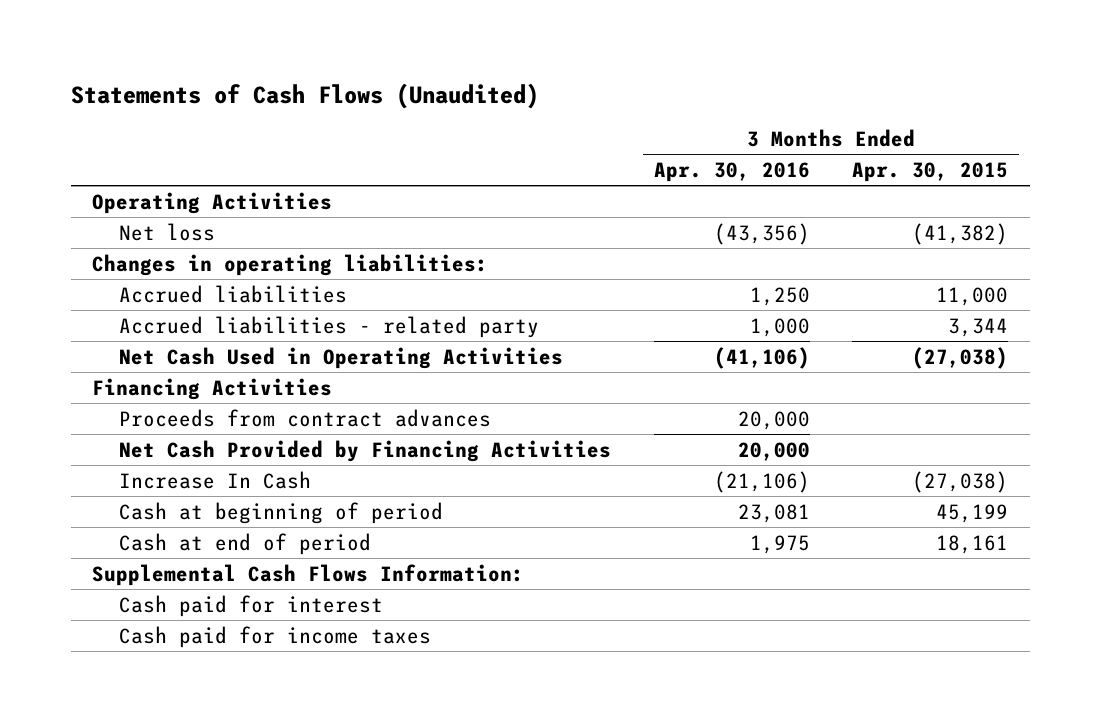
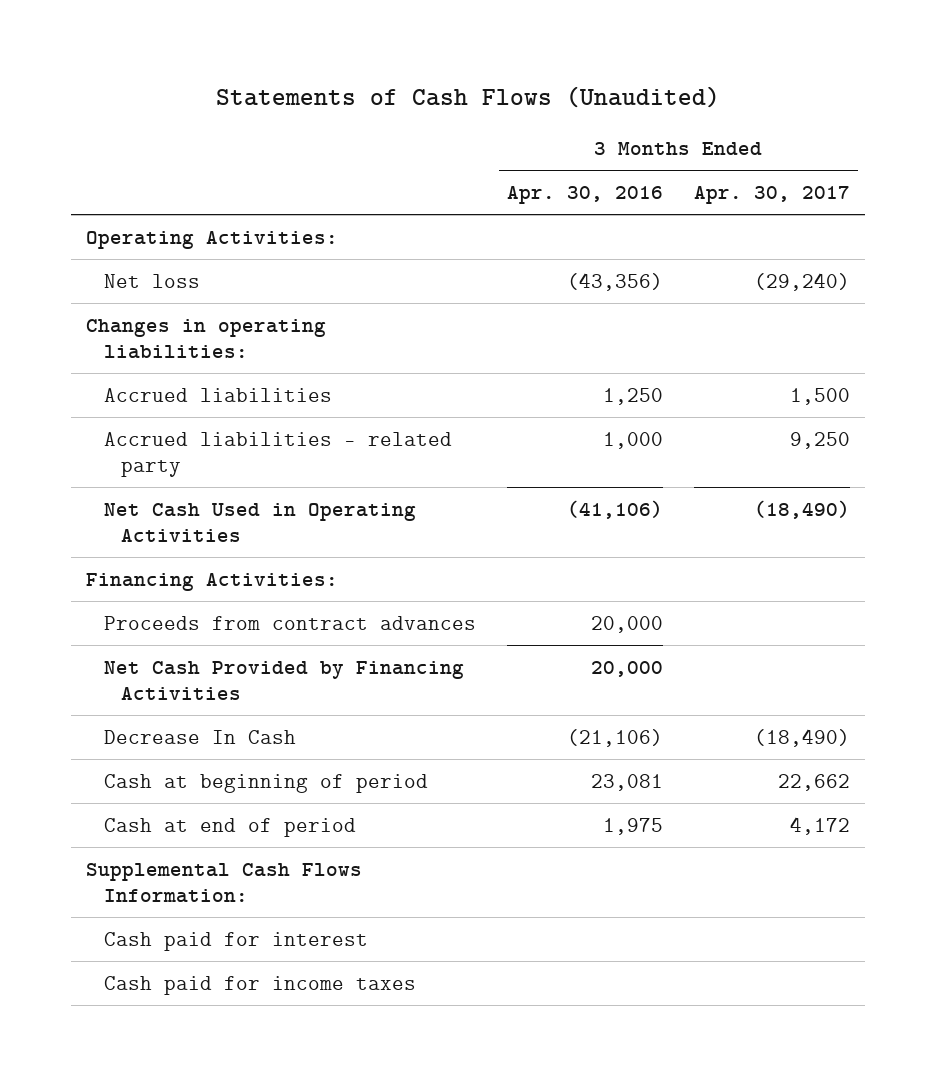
[852,161,1009,182] Apr. 30, 2015 -> none
none -> [693,186,850,205] Apr. 30, 2017
[92,191,333,214] Operating Activities -> [86,230,339,249] Operating Activities:
[92,377,333,400] Financing Activities -> [86,572,339,591] Financing Activities:
[118,470,311,489] Increase In Cash -> [103,729,296,744] Decrease In Cash

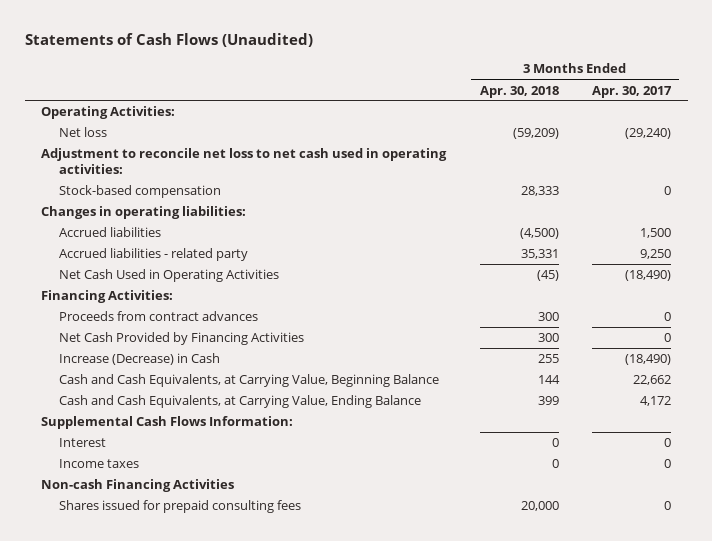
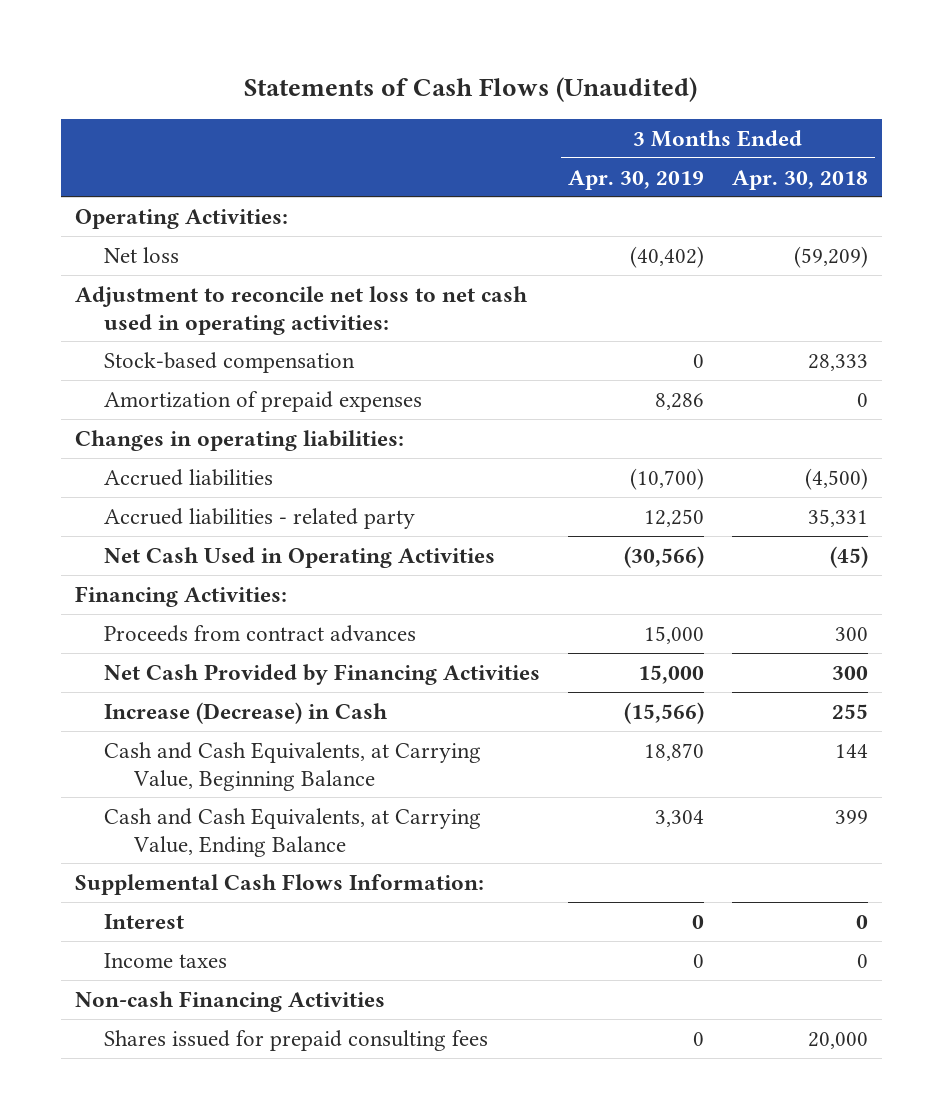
[591,85,672,98] Apr. 30, 2017 -> none
none -> [568,169,705,190] Apr. 30, 2019
none -> [104,390,423,412] Amortization of prepaid expenses

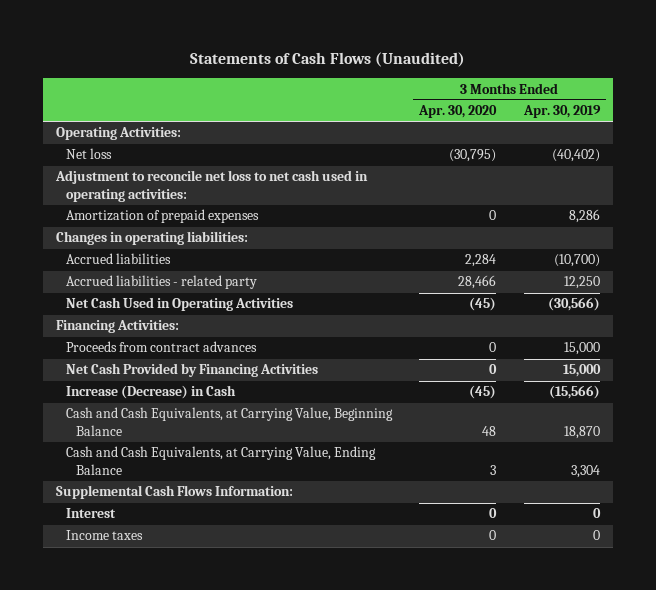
[732,169,869,190] Apr. 30, 2018 -> none
none -> [418,105,498,119] Apr. 30, 2020
[104,351,356,373] Stock-based compensation -> none
[74,990,385,1012] Non-cash Financing Activities -> none
[104,1029,489,1051] Shares issued for prepaid consulting fees -> none

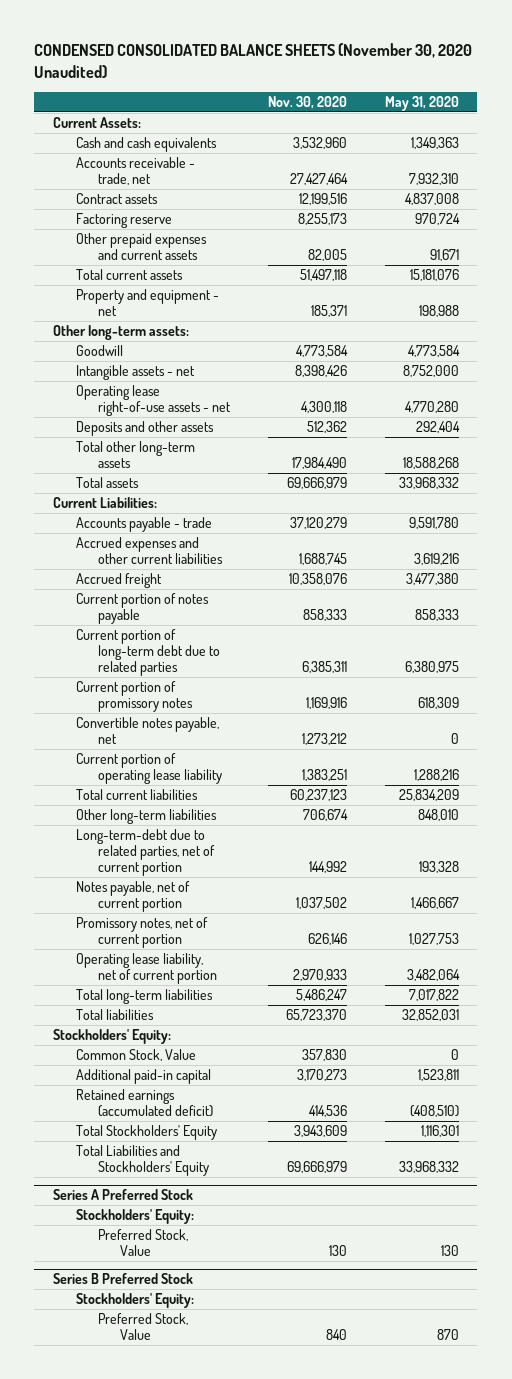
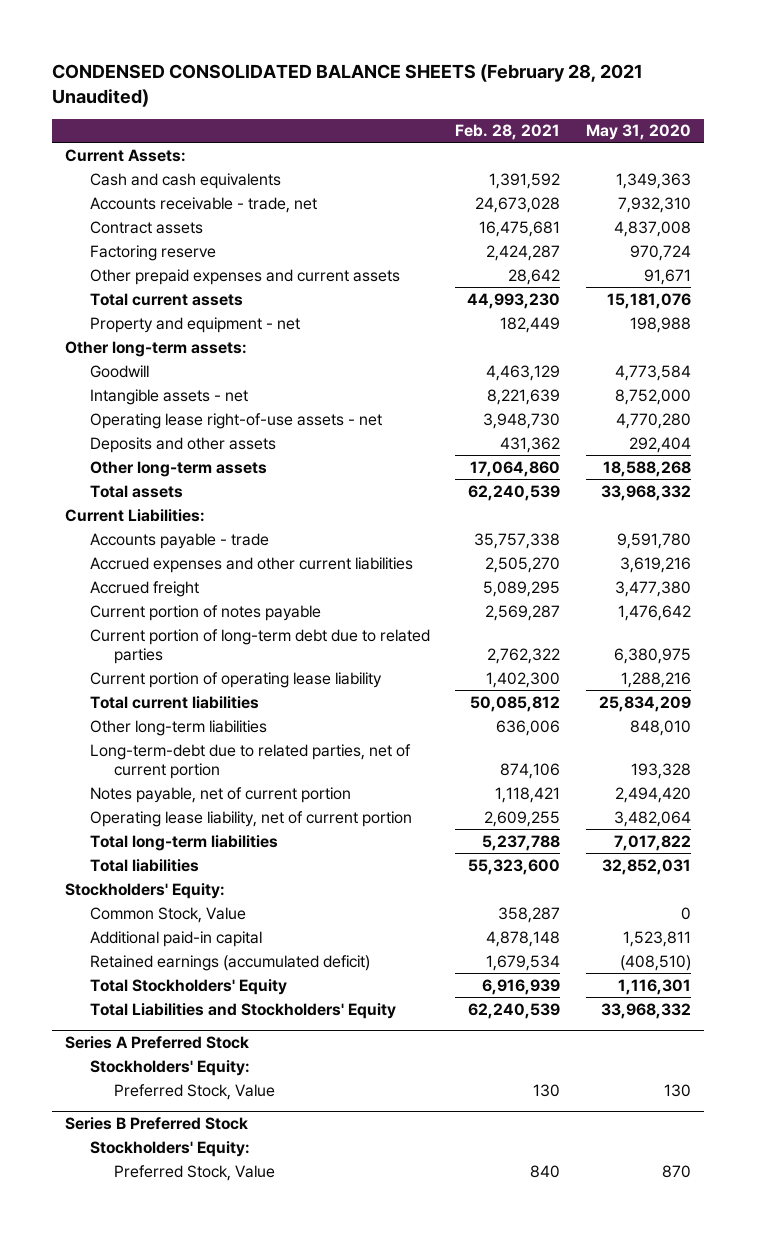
[34,43,473,78] CONDENSED CONSOLIDATED BALANCE SHEETS (November 30, 2020 Unaudited) -> [52,63,644,107] CONDENSED CONSOLIDATED BALANCE SHEETS (February 28, 2021 Unaudited)
[267,95,347,109] Nov. 30, 2020 -> none
none -> [455,124,561,141] Feb. 28, 2021
[75,441,195,469] Total other long-term assets -> [89,460,267,477] Other long-term assets
[414,609,459,622] 858,333 -> [618,604,692,621] 1,476,642
[75,681,193,713] Current portion of promissory notes -> none
[75,717,219,745] Convertible notes payable, net -> none
[75,917,208,949] Promissory notes, net of current portion -> none
[410,897,459,910] 1,466,667 -> [615,786,692,803] 2,494,420

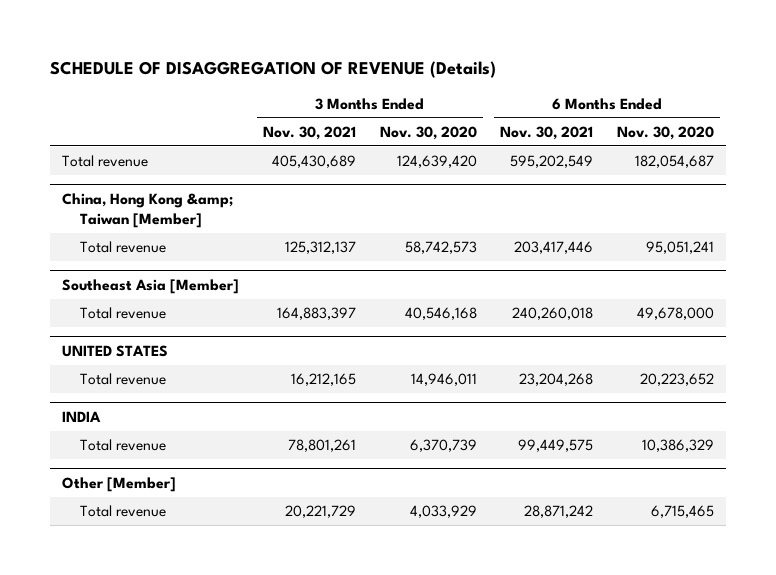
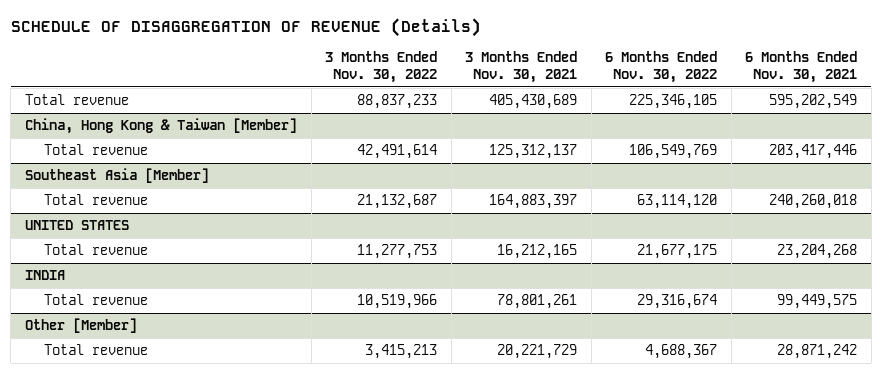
[379,126,477,141] Nov. 30, 2020 -> none
[616,126,714,141] Nov. 30, 2020 -> none
none -> [325,51,438,84] 3 Months Ended Nov. 30, 2022
none -> [605,51,718,84] 6 Months Ended Nov. 30, 2022
[62,193,234,228] China, Hong Kong &amp; Taiwan [Member] -> [25,118,298,135] China, Hong Kong & Taiwan [Member]

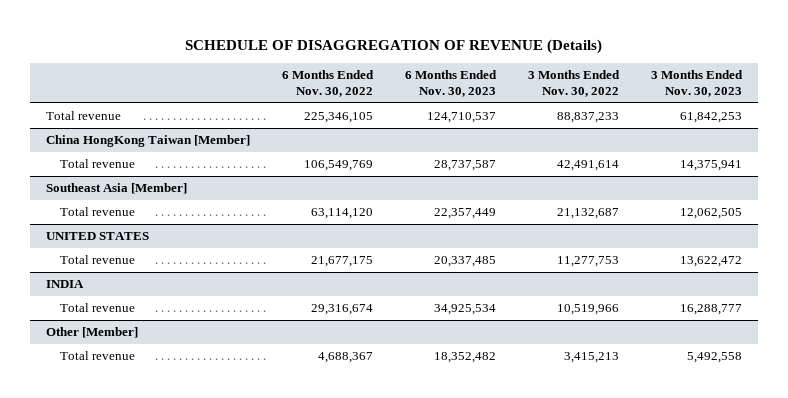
[465,51,578,84] 3 Months Ended Nov. 30, 2021 -> none
[745,51,858,84] 6 Months Ended Nov. 30, 2021 -> none
none -> [404,70,497,98] 6 Months Ended Nov. 30, 2023
none -> [651,70,744,98] 3 Months Ended Nov. 30, 2023
[25,118,298,135] China, Hong Kong & Taiwan [Member] -> [45,135,250,148] China HongKong Taiwan [Member]

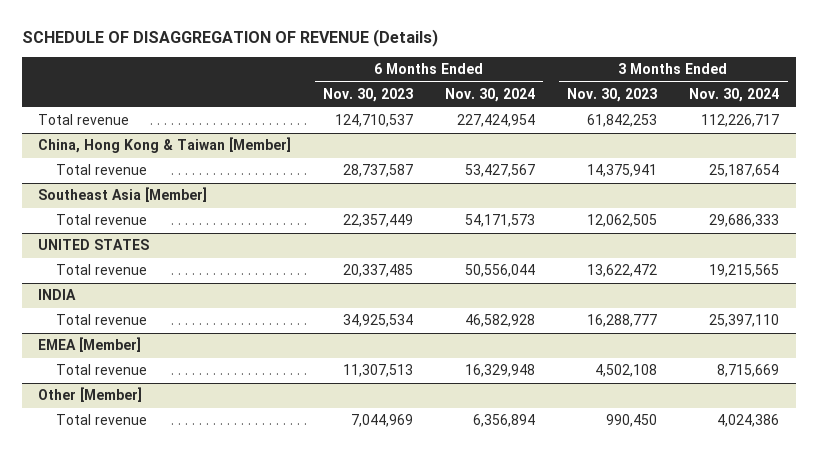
[281,70,374,98] 6 Months Ended Nov. 30, 2022 -> none
[528,70,621,98] 3 Months Ended Nov. 30, 2022 -> none
none -> [445,88,536,103] Nov. 30, 2024
none -> [689,88,780,103] Nov. 30, 2024
[45,135,250,148] China HongKong Taiwan [Member] -> [37,137,291,154] China, Hong Kong & Taiwan [Member]
none -> [37,337,141,353] EMEA [Member]
none -> [56,364,148,376] Total revenue
[433,352,496,364] 18,352,482 -> [351,414,414,428] 7,044,969
[687,352,743,364] 5,492,558 -> [606,414,658,428] 990,450

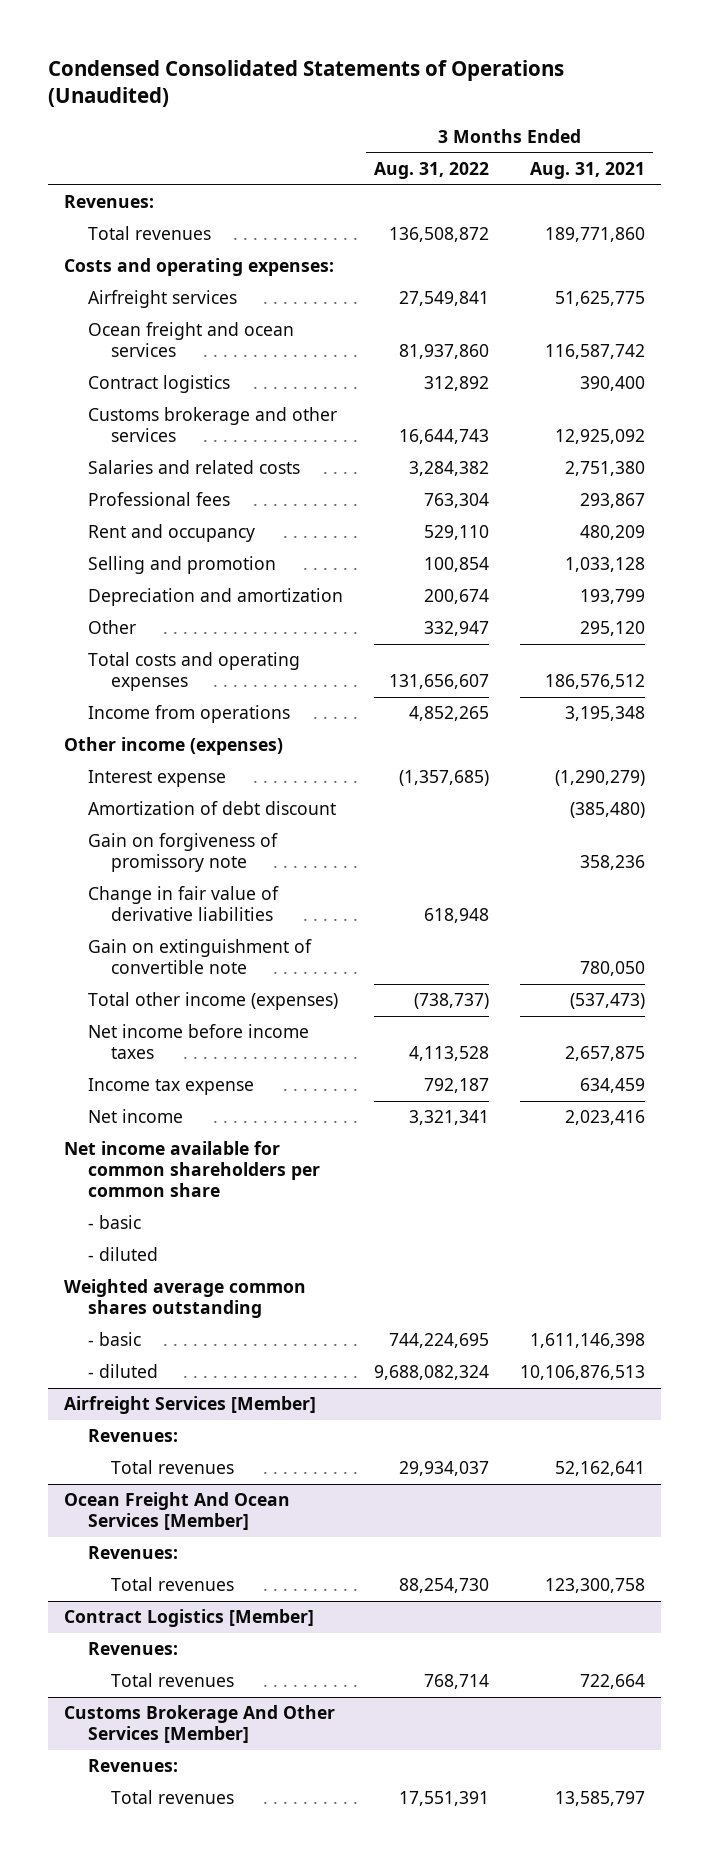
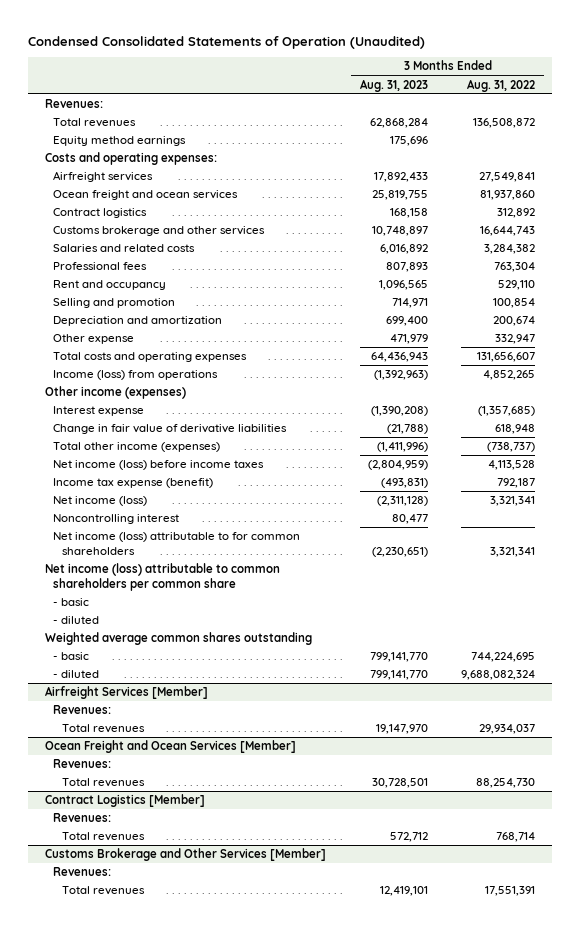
[48,59,565,108] Condensed Consolidated Statements of Operations (Unaudited) -> [27,35,425,49] Condensed Consolidated Statements of Operation (Unaudited)
[530,162,646,180] Aug. 31, 2021 -> none
none -> [359,78,428,92] Aug. 31, 2023
none -> [53,136,187,147] Equity method earnings
[87,620,136,635] Other -> [53,334,135,345] Other expense
[87,705,290,724] Income from operations -> [53,370,219,381] Income (loss) from operations
[87,801,336,816] Amortization of debt discount -> none
[87,833,278,873] Gain on forgiveness of promissory note -> none
[87,939,312,975] Gain on extinguishment of convertible note -> none
[87,1024,309,1060] Net income before income taxes -> [53,460,265,471] Net income (loss) before income taxes
[87,1078,254,1096] Income tax expense -> [53,478,214,489] Income tax expense (benefit)
none -> [53,496,148,507] Net income (loss)
none -> [53,514,180,525] Noncontrolling interest
[87,1109,183,1124] Net income -> [53,532,301,556] Net income (loss) attributable to for common shareholders
[63,1141,320,1198] Net income available for common shareholders per common share -> [44,563,280,592] Net income (loss) attributable to common shareholders per common share
[63,1492,290,1531] Ocean Freight And Ocean Services [Member] -> [44,740,296,754] Ocean Freight and Ocean Services [Member]
[63,1705,335,1744] Customs Brokerage And Other Services [Member] -> [44,848,326,862] Customs Brokerage and Other Services [Member]

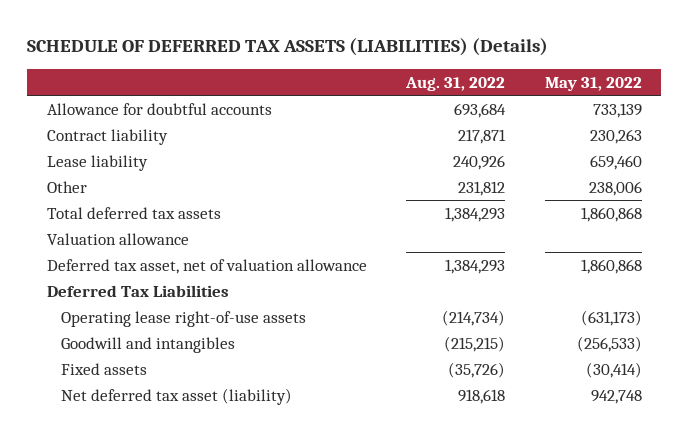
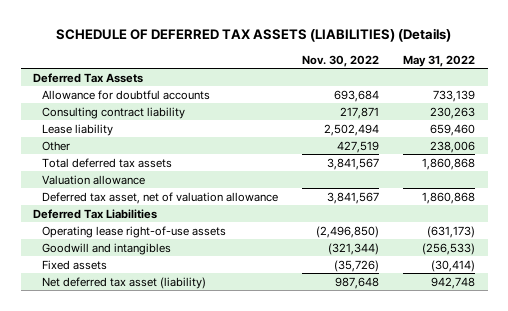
[405,76,506,91] Aug. 31, 2022 -> none
none -> [302,54,380,67] Nov. 30, 2022
none -> [33,72,144,83] Deferred Tax Assets
[46,128,168,145] Contract liability -> [42,106,186,119] Consulting contract liability

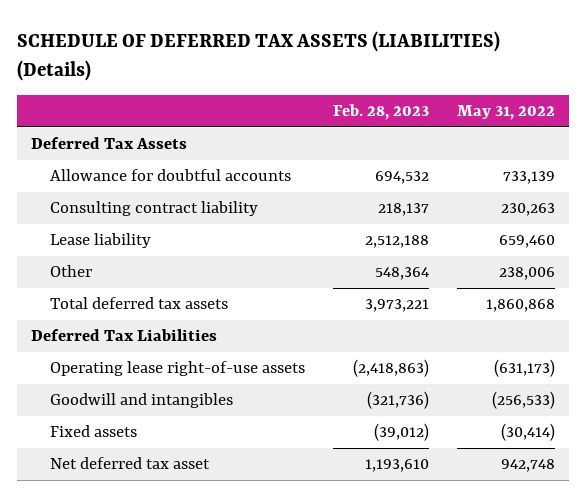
[302,54,380,67] Nov. 30, 2022 -> none
none -> [332,104,429,121] Feb. 28, 2023
[42,174,146,185] Valuation allowance -> none
[42,191,279,204] Deferred tax asset, net of valuation allowance -> none
[42,276,207,289] Net deferred tax asset (liability) -> [49,457,210,470] Net deferred tax asset

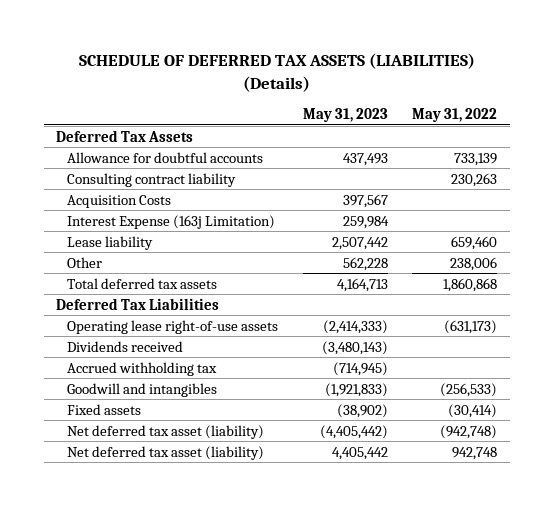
[332,104,429,121] Feb. 28, 2023 -> none
none -> [302,107,388,122] May 31, 2023
none -> [67,194,172,208] Acquisition Costs
none -> [67,214,276,229] Interest Expense (163j Limitation)
none -> [67,340,184,352] Dividends received
none -> [67,361,218,376] Accrued withholding tax
[49,457,210,470] Net deferred tax asset -> [67,424,265,439] Net deferred tax asset (liability)
[500,459,555,473] 942,748 -> [440,424,498,439] (942,748)
none -> [67,445,265,460] Net deferred tax asset (liability)

